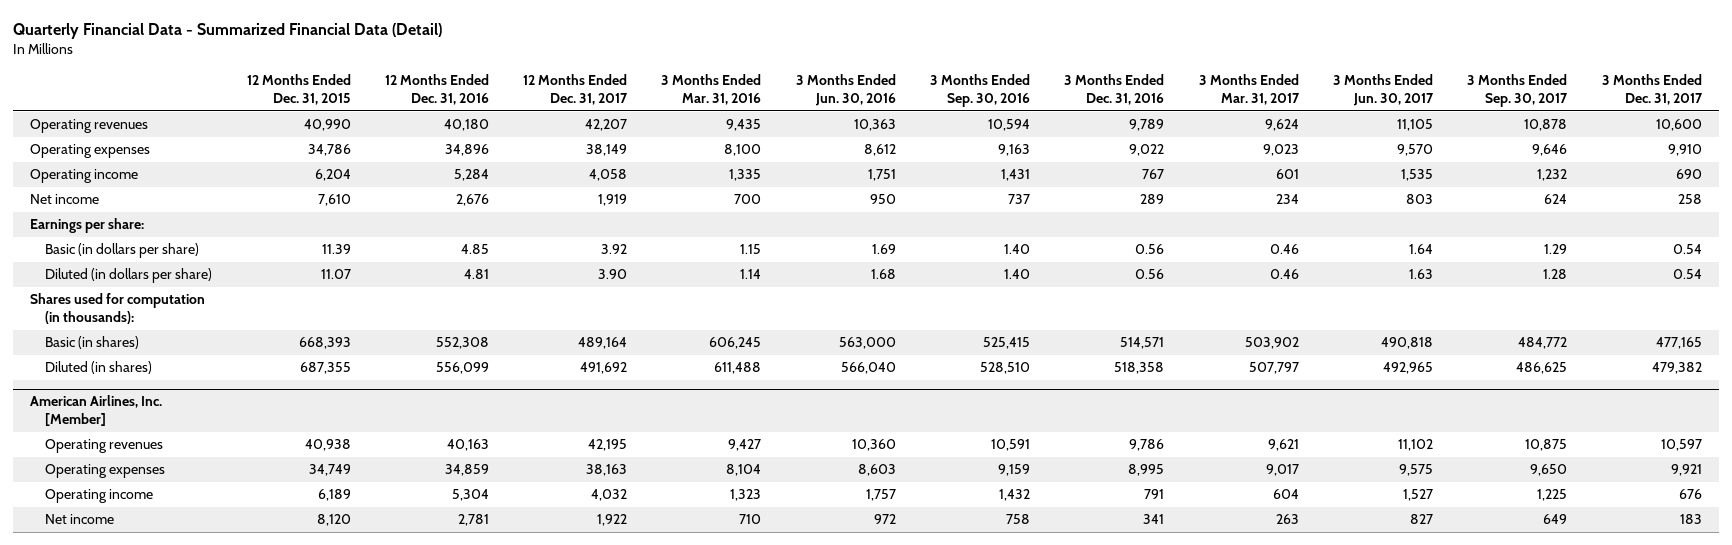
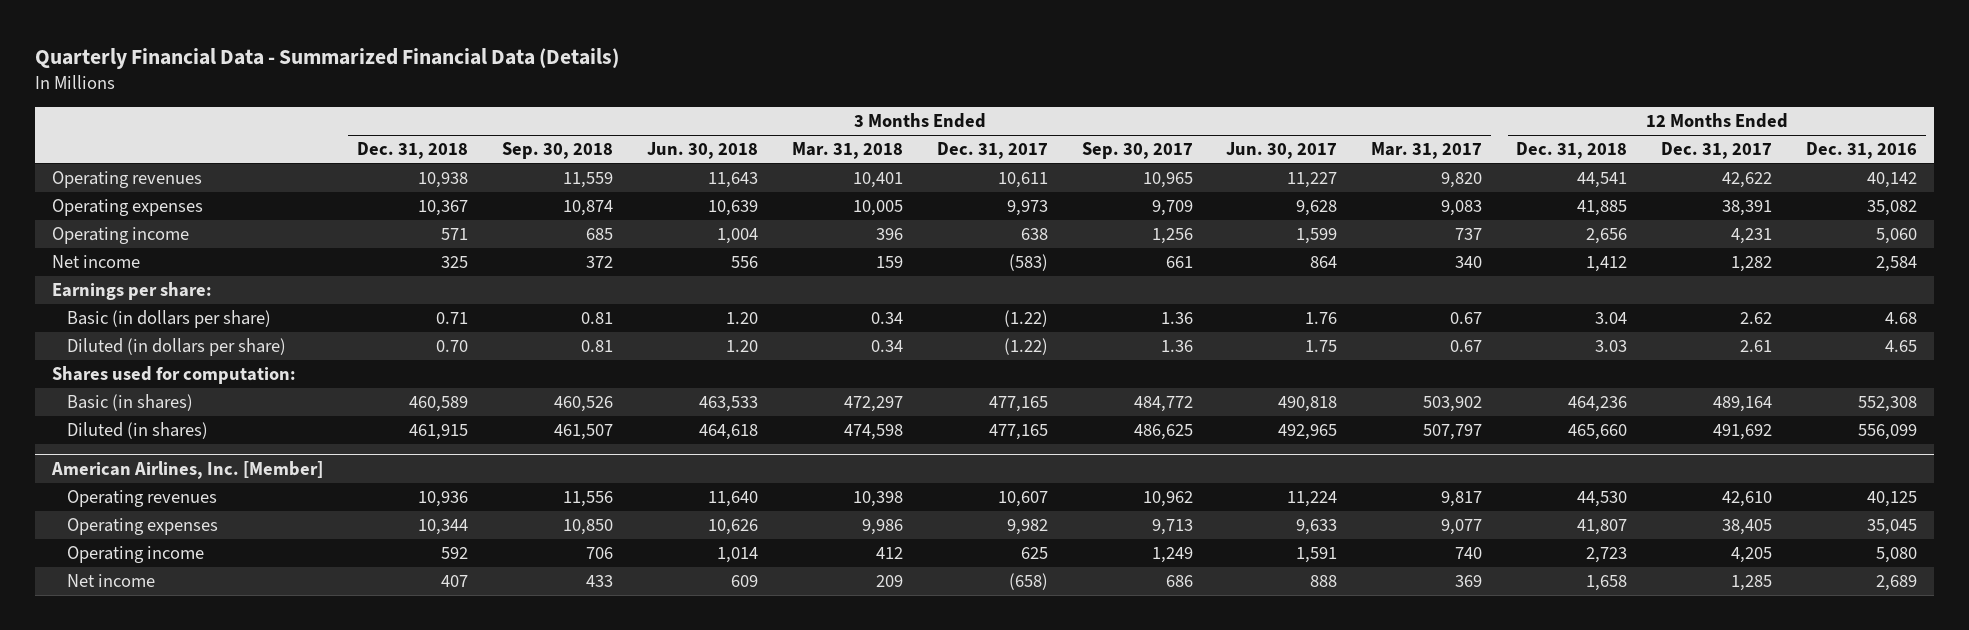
[13,22,443,39] Quarterly Financial Data - Summarized Financial Data (Detail) -> [34,47,619,69] Quarterly Financial Data - Summarized Financial Data (Details)
[246,74,351,106] 12 Months Ended Dec. 31, 2015 -> none
[661,74,762,106] 3 Months Ended Mar. 31, 2016 -> none
[795,74,896,107] 3 Months Ended Jun. 30, 2016 -> none
[930,74,1031,108] 3 Months Ended Sep. 30, 2016 -> none
[1064,74,1165,106] 3 Months Ended Dec. 31, 2016 -> none
none -> [356,142,468,160] Dec. 31, 2018
none -> [501,142,613,160] Sep. 30, 2018
none -> [646,142,758,160] Jun. 30, 2018
none -> [791,142,903,160] Mar. 31, 2018
none -> [1516,142,1628,160] Dec. 31, 2018
[443,119,489,132] 40,180 -> [1867,172,1918,189] 40,142
[585,119,628,132] 42,207 -> [1722,172,1773,189] 42,622
[1264,119,1299,132] 9,624 -> [1441,172,1483,189] 9,820
[1396,119,1433,132] 11,105 -> [1287,172,1338,189] 11,227
[1524,119,1568,132] 10,878 -> [1142,172,1193,189] 10,965
[1655,119,1702,132] 10,600 -> [997,172,1048,189] 10,611
[444,144,489,157] 34,896 -> [1867,200,1918,217] 35,082
[586,144,628,157] 38,149 -> [1722,200,1773,217] 38,391
[1262,144,1299,157] 9,023 -> [1441,200,1483,217] 9,083
[1396,144,1433,157] 9,570 -> [1296,200,1338,217] 9,628
[1532,144,1568,157] 9,646 -> [1151,200,1193,217] 9,709
[1667,144,1702,157] 9,910 -> [1006,200,1048,217] 9,973
[453,169,489,182] 5,284 -> [1876,228,1918,245] 5,060
[589,169,628,182] 4,058 -> [1731,228,1773,245] 4,231
[1275,169,1299,180] 601 -> [1455,228,1483,241] 737
[1400,169,1433,182] 1,535 -> [1296,228,1338,245] 1,599
[1537,169,1568,182] 1,232 -> [1151,228,1193,245] 1,256
[1675,169,1702,180] 690 -> [1020,228,1048,241] 638
[455,194,489,207] 2,676 -> [1876,256,1918,273] 2,584
[598,194,628,207] 1,919 -> [1731,256,1773,273] 1,282
[1275,194,1299,205] 234 -> [1455,256,1483,269] 340
[1405,194,1433,205] 803 -> [1310,256,1338,269] 864
[1544,194,1568,205] 624 -> [1165,256,1193,269] 661
[1677,194,1702,205] 258 -> [1008,254,1048,272] (583)
[460,244,489,255] 4.85 -> [1885,312,1918,325] 4.68
[601,244,628,255] 3.92 -> [1740,312,1773,325] 2.62
[1269,244,1299,255] 0.46 -> [1450,312,1483,325] 0.67
[1408,244,1433,255] 1.64 -> [1305,312,1338,325] 1.76
[1544,244,1568,255] 1.29 -> [1160,312,1193,325] 1.36
[1672,244,1702,255] 0.54 -> [1003,310,1048,328] (1.22)
[463,269,489,280] 4.81 -> [1885,340,1918,353] 4.65
[598,269,628,280] 3.90 -> [1740,340,1773,353] 2.61
[1269,269,1299,280] 0.46 -> [1450,340,1483,353] 0.67
[1408,269,1433,280] 1.63 -> [1305,340,1338,353] 1.75
[1543,269,1568,280] 1.28 -> [1160,340,1193,353] 1.36
[1672,269,1702,280] 0.54 -> [1003,338,1048,356] (1.22)
[30,293,206,325] Shares used for computation (in thousands): -> [51,366,296,385] Shares used for computation:
[1651,362,1702,375] 479,382 -> [988,424,1048,441] 477,165
[446,439,489,452] 40,163 -> [1867,491,1918,508] 40,125
[588,439,628,452] 42,195 -> [1722,491,1773,508] 42,610
[1267,439,1299,452] 9,621 -> [1441,491,1483,508] 9,817
[1397,439,1433,452] 11,102 -> [1287,491,1338,508] 11,224
[1525,439,1568,452] 10,875 -> [1142,491,1193,508] 10,962
[1660,439,1702,452] 10,597 -> [997,491,1048,508] 10,607
[444,464,489,477] 34,859 -> [1867,519,1918,536] 35,045
[586,464,628,477] 38,163 -> [1722,519,1773,536] 38,405
[1265,464,1299,477] 9,017 -> [1441,519,1483,536] 9,077
[1398,464,1433,477] 9,575 -> [1296,519,1338,536] 9,633
[1530,464,1568,477] 9,650 -> [1151,519,1193,536] 9,713
[1670,464,1702,477] 9,921 -> [1006,519,1048,536] 9,982
[451,489,489,502] 5,304 -> [1876,547,1918,564] 5,080
[591,489,628,502] 4,032 -> [1731,547,1773,564] 4,205
[1272,489,1299,500] 604 -> [1455,547,1483,560] 740
[1402,489,1433,502] 1,527 -> [1296,547,1338,564] 1,591
[1537,489,1568,502] 1,225 -> [1151,547,1193,564] 1,249
[1678,489,1702,500] 676 -> [1020,547,1048,560] 625
[457,514,489,527] 2,781 -> [1876,575,1918,592] 2,689
[597,514,628,527] 1,922 -> [1731,575,1773,592] 1,285
[1275,514,1299,525] 263 -> [1455,575,1483,588] 369
[1409,514,1433,525] 827 -> [1310,575,1338,588] 888
[1543,514,1568,525] 649 -> [1165,575,1193,588] 686
[1679,514,1702,525] 183 -> [1008,573,1048,591] (658)

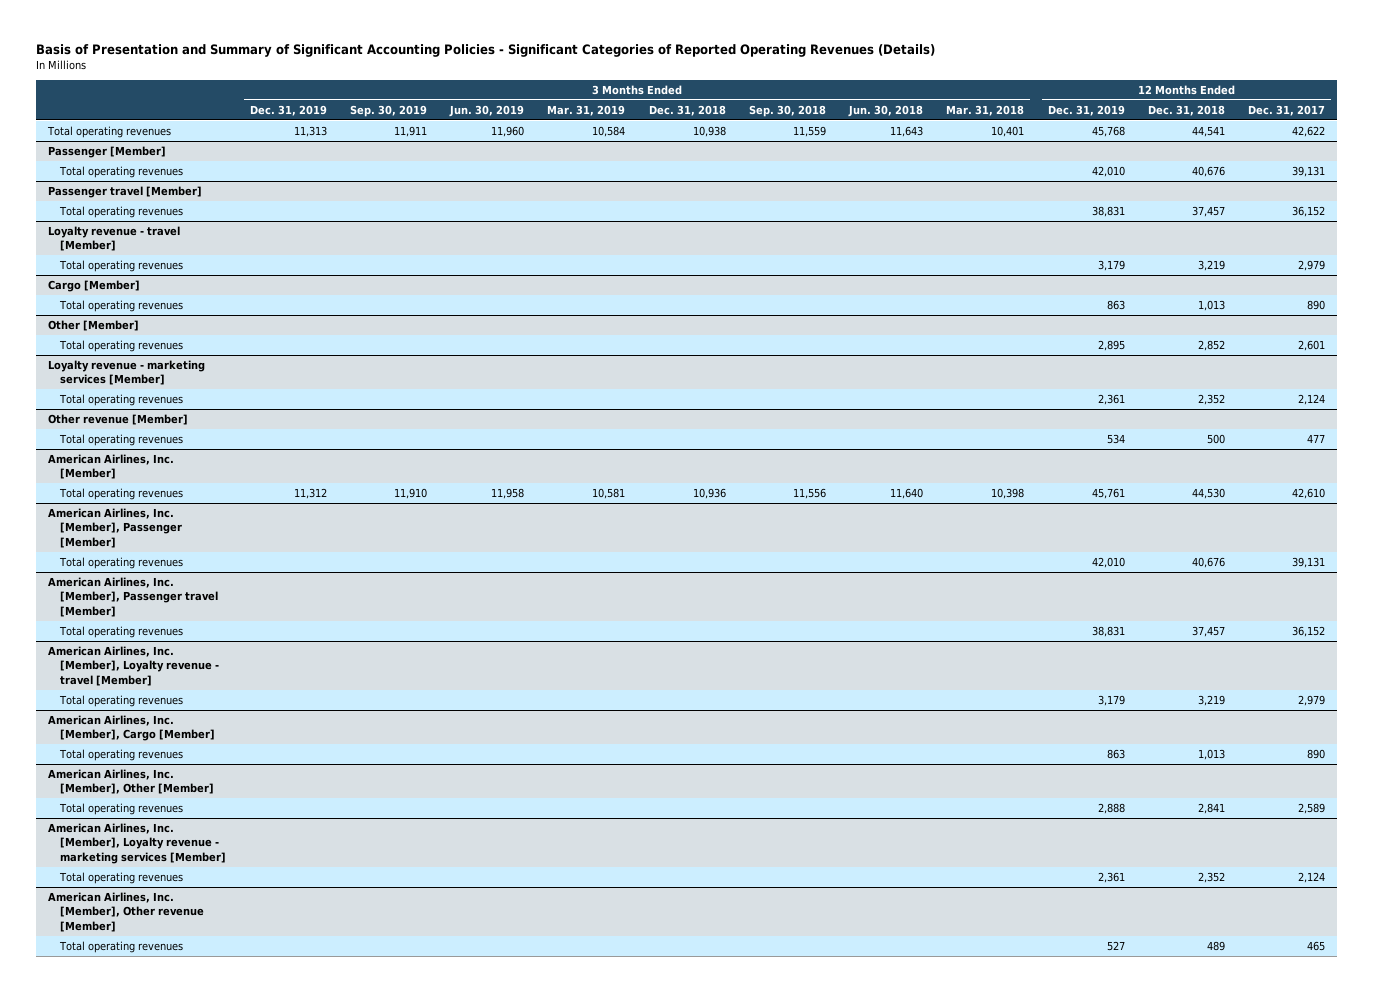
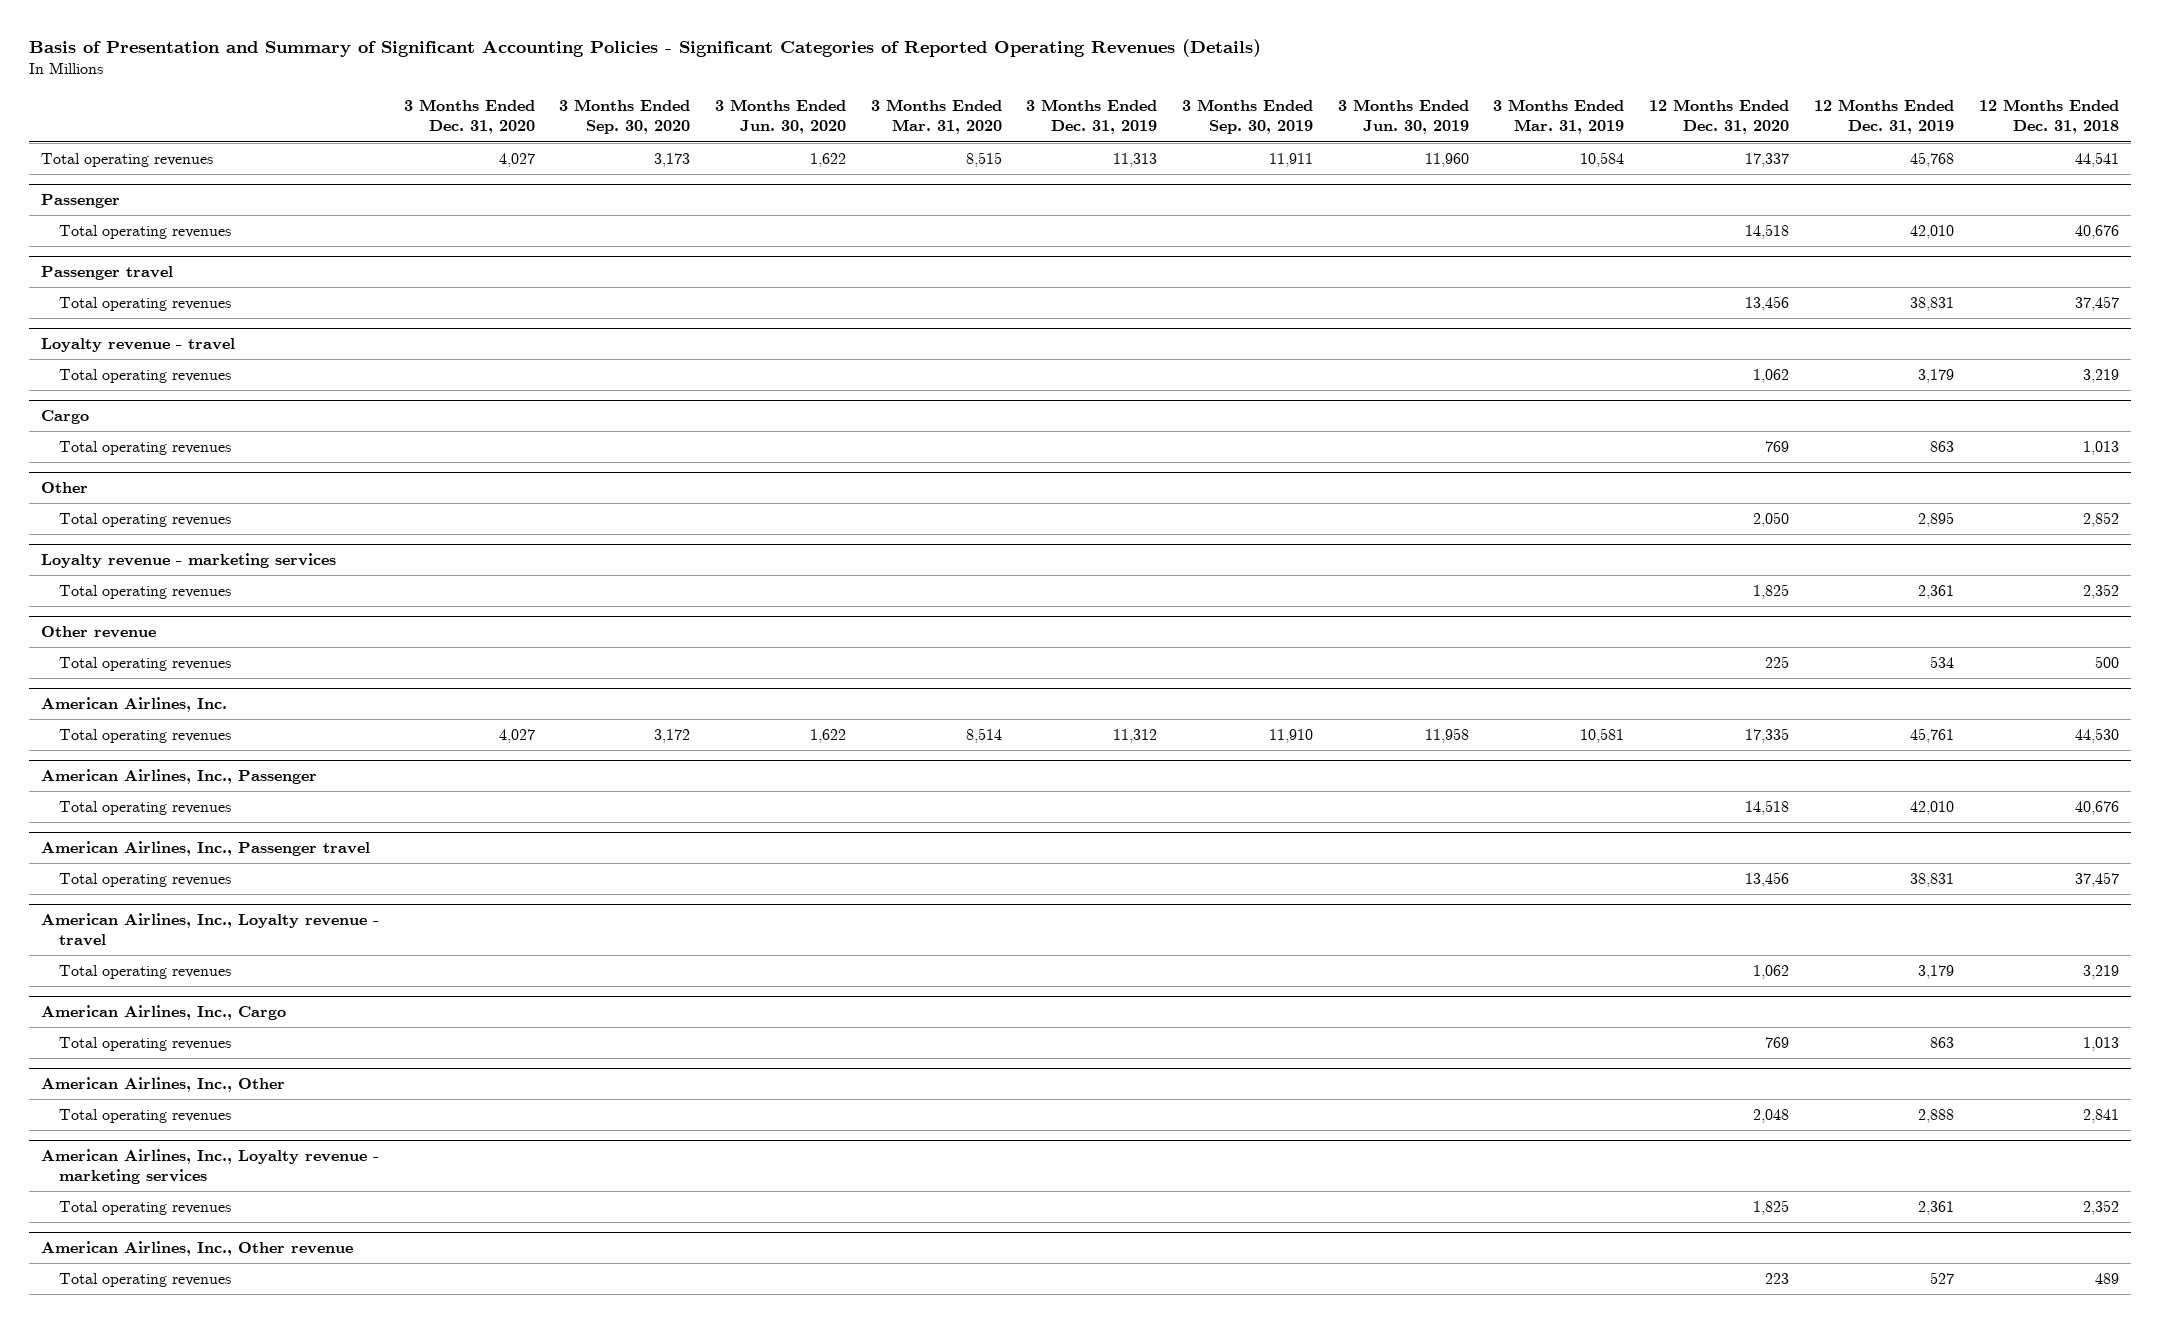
[648,104,726,116] Dec. 31, 2018 -> none
[748,104,826,117] Sep. 30, 2018 -> none
[848,104,924,117] Jun. 30, 2018 -> none
[946,104,1025,116] Mar. 31, 2018 -> none
[1248,104,1326,116] Dec. 31, 2017 -> none
none -> [403,99,535,135] 3 Months Ended Dec. 31, 2020
none -> [559,99,691,135] 3 Months Ended Sep. 30, 2020
none -> [715,99,847,135] 3 Months Ended Jun. 30, 2020
none -> [870,99,1002,135] 3 Months Ended Mar. 31, 2020
none -> [1649,99,1790,135] 12 Months Ended Dec. 31, 2020
[47,145,166,158] Passenger [Member] -> [40,194,120,209] Passenger
[47,185,202,198] Passenger travel [Member] -> [40,266,173,281] Passenger travel
[47,225,180,252] Loyalty revenue - travel [Member] -> [40,338,235,353] Loyalty revenue - travel
[47,279,140,292] Cargo [Member] -> [40,410,89,425] Cargo
[47,319,139,331] Other [Member] -> [40,482,88,494] Other
[47,359,205,386] Loyalty revenue - marketing services [Member] -> [40,553,336,569] Loyalty revenue - marketing services
[47,413,188,425] Other revenue [Member] -> [40,626,156,639] Other revenue
[47,453,174,480] American Airlines, Inc. [Member] -> [40,697,227,713] American Airlines, Inc.
[47,507,183,548] American Airlines, Inc. [Member], Passenger [Member] -> [40,769,317,785] American Airlines, Inc., Passenger
[47,576,219,617] American Airlines, Inc. [Member], Passenger travel [Member] -> [40,841,370,857] American Airlines, Inc., Passenger travel
[47,645,220,686] American Airlines, Inc. [Member], Loyalty revenue - travel [Member] -> [40,913,379,947] American Airlines, Inc., Loyalty revenue - travel
[47,714,216,742] American Airlines, Inc. [Member], Cargo [Member] -> [40,1005,286,1021] American Airlines, Inc., Cargo
[47,768,215,795] American Airlines, Inc. [Member], Other [Member] -> [40,1077,285,1093] American Airlines, Inc., Other
[47,822,227,864] American Airlines, Inc. [Member], Loyalty revenue - marketing services [Member] -> [40,1149,379,1185] American Airlines, Inc., Loyalty revenue - marketing services
[47,891,205,932] American Airlines, Inc. [Member], Other revenue [Member] -> [40,1241,353,1257] American Airlines, Inc., Other revenue

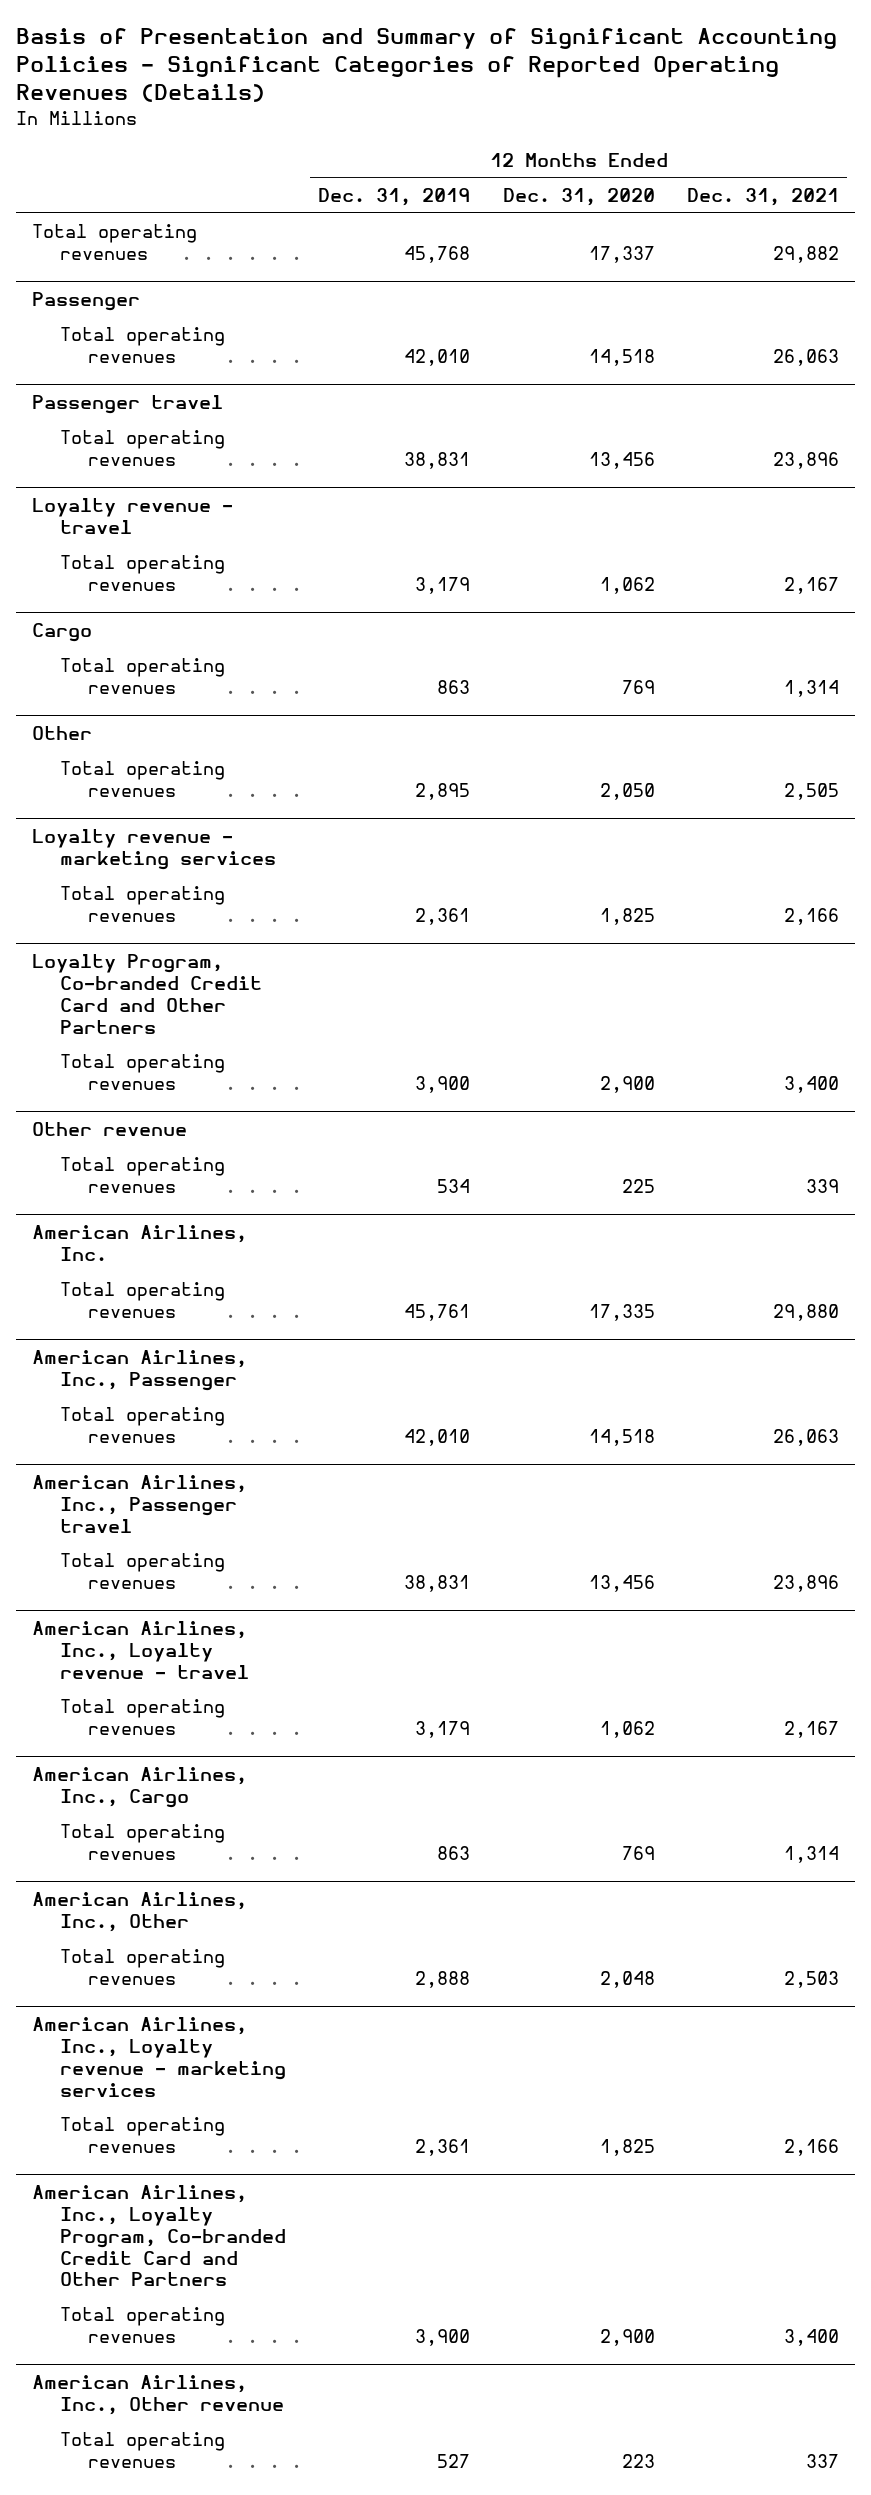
[403,99,535,135] 3 Months Ended Dec. 31, 2020 -> none
[559,99,691,135] 3 Months Ended Sep. 30, 2020 -> none
[715,99,847,135] 3 Months Ended Jun. 30, 2020 -> none
[870,99,1002,135] 3 Months Ended Mar. 31, 2020 -> none
[1026,99,1158,135] 3 Months Ended Dec. 31, 2019 -> none
[1182,99,1314,135] 3 Months Ended Sep. 30, 2019 -> none
[1337,99,1469,135] 3 Months Ended Jun. 30, 2019 -> none
[1493,99,1625,135] 3 Months Ended Mar. 31, 2019 -> none
[1978,99,2119,135] 12 Months Ended Dec. 31, 2018 -> none
none -> [687,188,840,207] Dec. 31, 2021
none -> [31,954,262,1034] Loyalty Program, Co-branded Credit Card and Other Partners
none -> [59,1054,225,1091] Total operating revenues
none -> [31,2185,286,2287] American Airlines, Inc., Loyalty Program, Co-branded Credit Card and Other Partners
none -> [59,2307,225,2344] Total operating revenues

